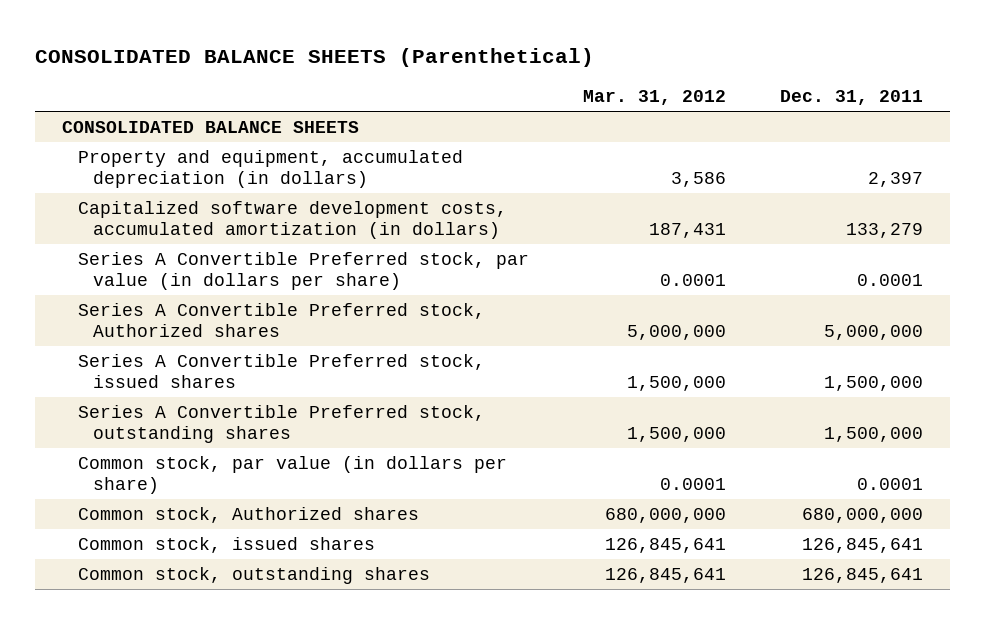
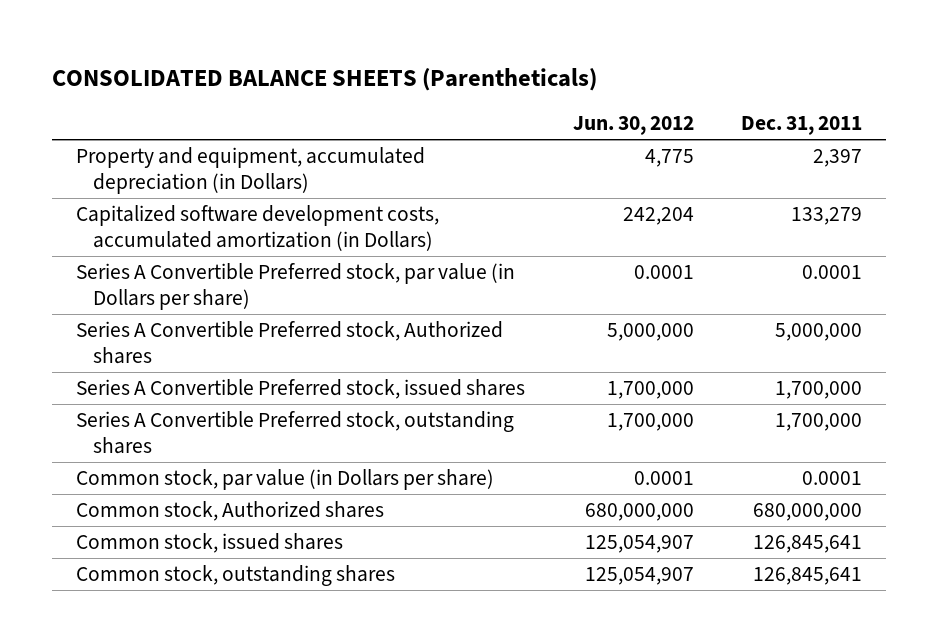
[35,48,595,68] CONSOLIDATED BALANCE SHEETS (Parenthetical) -> [52,67,598,91] CONSOLIDATED BALANCE SHEETS (Parentheticals)
[582,90,726,106] Mar. 31, 2012 -> none
none -> [572,116,694,136] Jun. 30, 2012
[62,120,360,133] CONSOLIDATED BALANCE SHEETS -> none
[77,149,463,189] Property and equipment, accumulated depreciation (in dollars) -> [75,147,425,195] Property and equipment, accumulated depreciation (in Dollars)
[77,200,507,240] Capitalized software development costs, accumulated amortization (in dollars) -> [75,205,439,252] Capitalized software development costs, accumulated amortization (in Dollars)
[77,251,529,291] Series A Convertible Preferred stock, par value (in dollars per share) -> [75,263,515,311] Series A Convertible Preferred stock, par value (in Dollars per share)
[823,376,923,392] 1,500,000 -> [775,381,863,400] 1,700,000
[823,427,923,443] 1,500,000 -> [775,413,863,432] 1,700,000
[77,455,507,495] Common stock, par value (in dollars per share) -> [75,469,494,491] Common stock, par value (in Dollars per share)

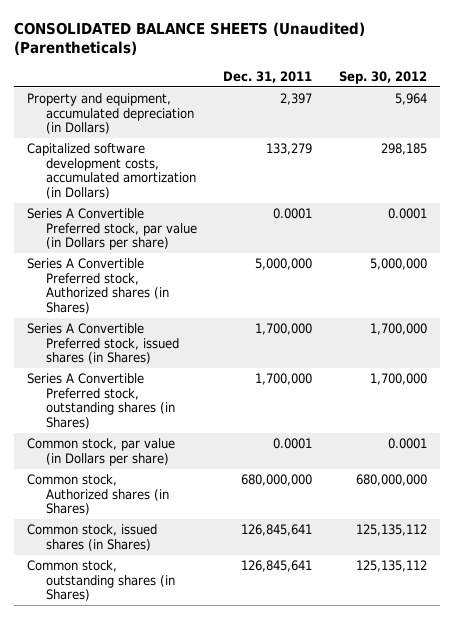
[52,67,598,91] CONSOLIDATED BALANCE SHEETS (Parentheticals) -> [14,21,366,56] CONSOLIDATED BALANCE SHEETS (Unaudited) (Parentheticals)
[572,116,694,136] Jun. 30, 2012 -> none
none -> [338,70,427,84] Sep. 30, 2012
[75,321,503,365] Series A Convertible Preferred stock, Authorized shares -> [27,258,170,315] Series A Convertible Preferred stock, Authorized shares (in Shares)
[75,379,525,400] Series A Convertible Preferred stock, issued shares -> [27,323,180,365] Series A Convertible Preferred stock, issued shares (in Shares)
[75,411,514,455] Series A Convertible Preferred stock, outstanding shares -> [27,373,176,430] Series A Convertible Preferred stock, outstanding shares (in Shares)
[75,501,384,522] Common stock, Authorized shares -> [27,474,170,516] Common stock, Authorized shares (in Shares)
[75,533,343,554] Common stock, issued shares -> [27,524,158,551] Common stock, issued shares (in Shares)
[75,565,395,587] Common stock, outstanding shares -> [27,560,176,602] Common stock, outstanding shares (in Shares)

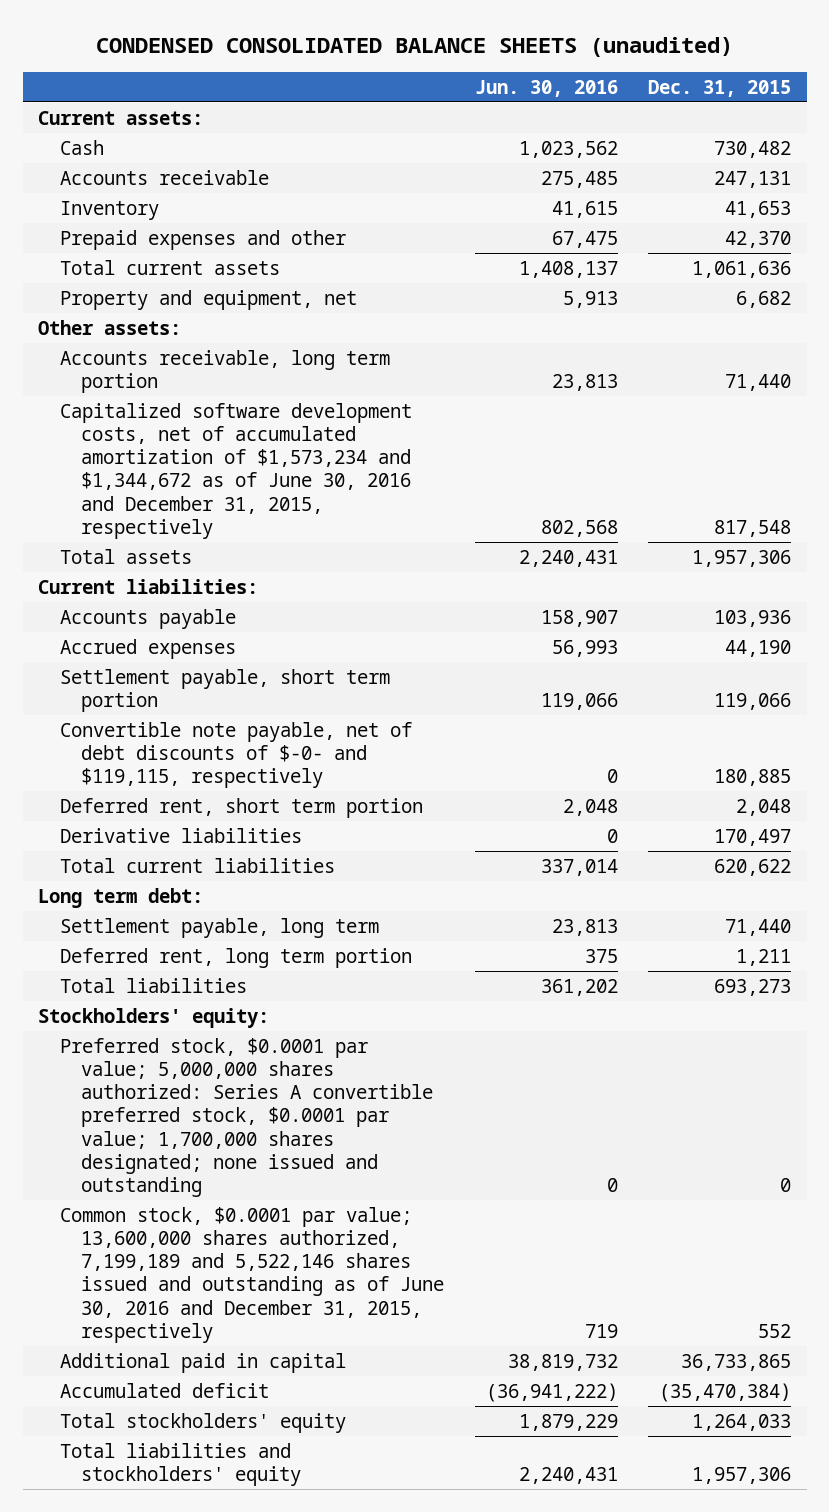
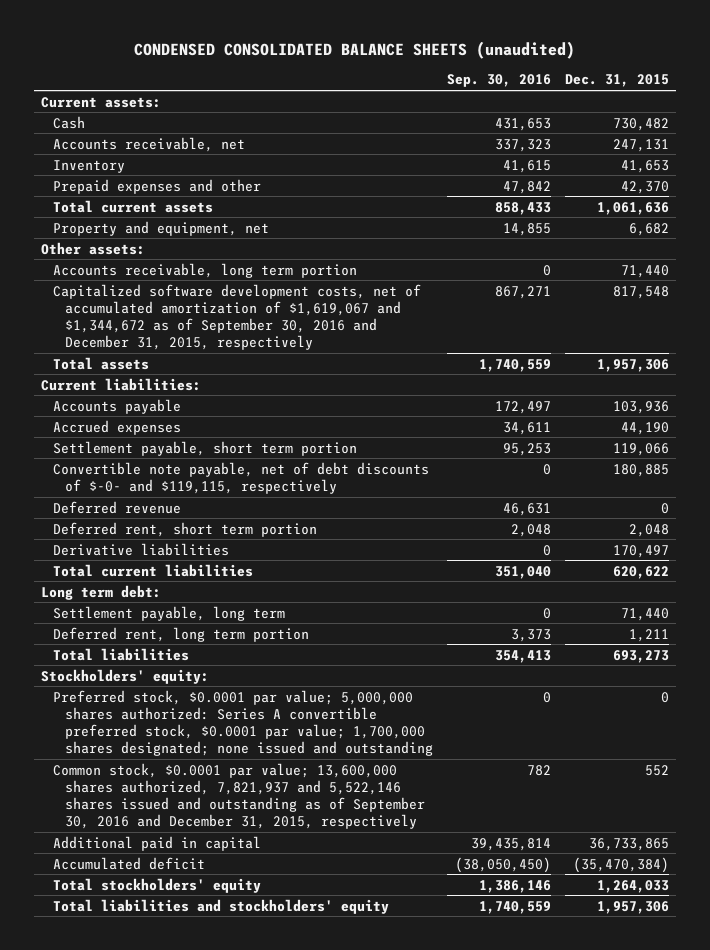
[474,79,618,97] Jun. 30, 2016 -> none
none -> [446,74,551,88] Sep. 30, 2016
[59,169,269,185] Accounts receivable -> [52,136,245,152] Accounts receivable, net
[59,402,412,539] Capitalized software development costs, net of accumulated amortization of $1,573,234 and $1,344,672 as of June 30, 2016 and December 31, 2015, respectively -> [52,283,421,350] Capitalized software development costs, net of accumulated amortization of $1,619,067 and $1,344,672 as of September 30, 2016 and December 31, 2015, respectively
none -> [52,500,181,514] Deferred revenue
[59,1206,444,1343] Common stock, $0.0001 par value; 13,600,000 shares authorized, 7,199,189 and 5,522,146 shares issued and outstanding as of June 30, 2016 and December 31, 2015, respectively -> [52,762,425,829] Common stock, $0.0001 par value; 13,600,000 shares authorized, 7,821,937 and 5,522,146 shares issued and outstanding as of September 30, 2016 and December 31, 2015, respectively

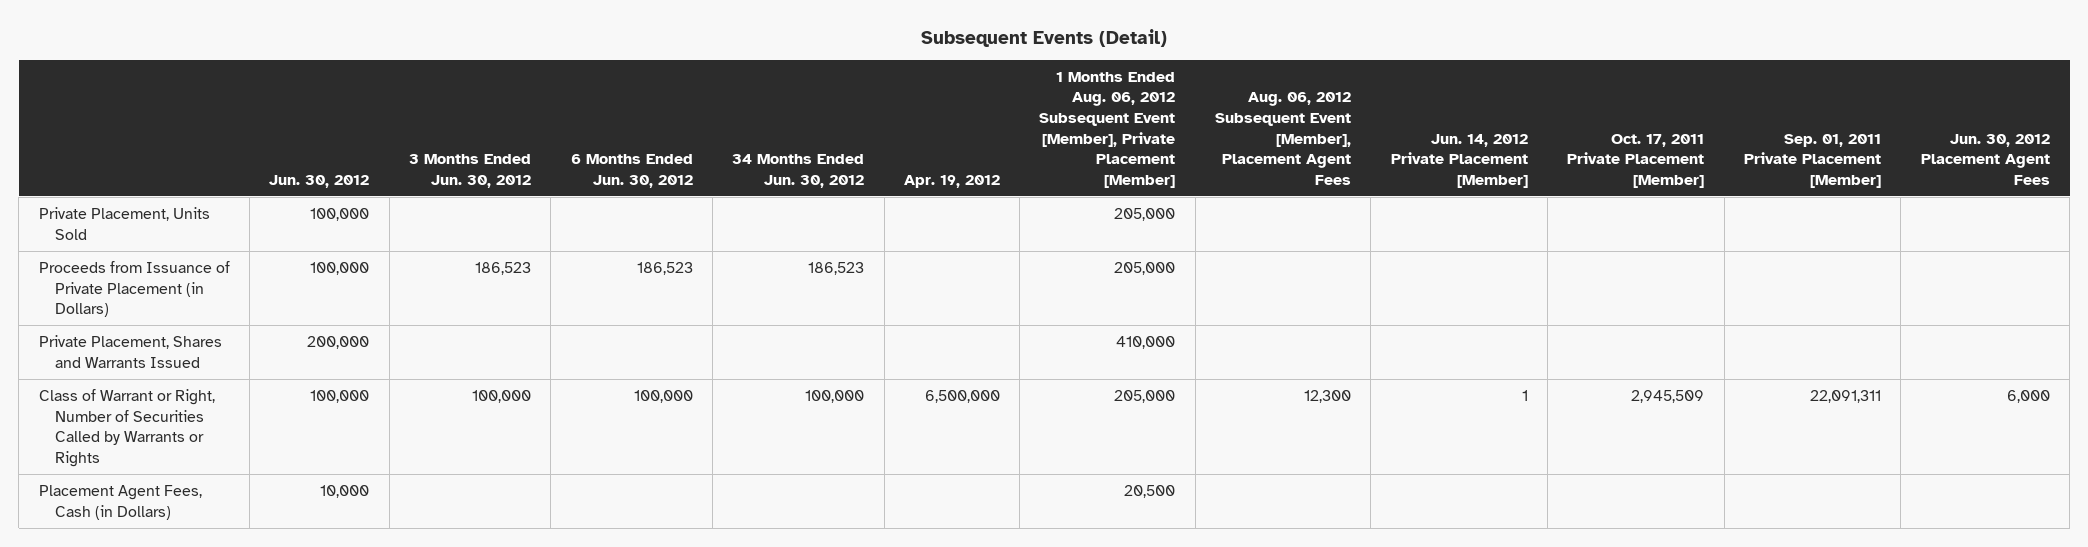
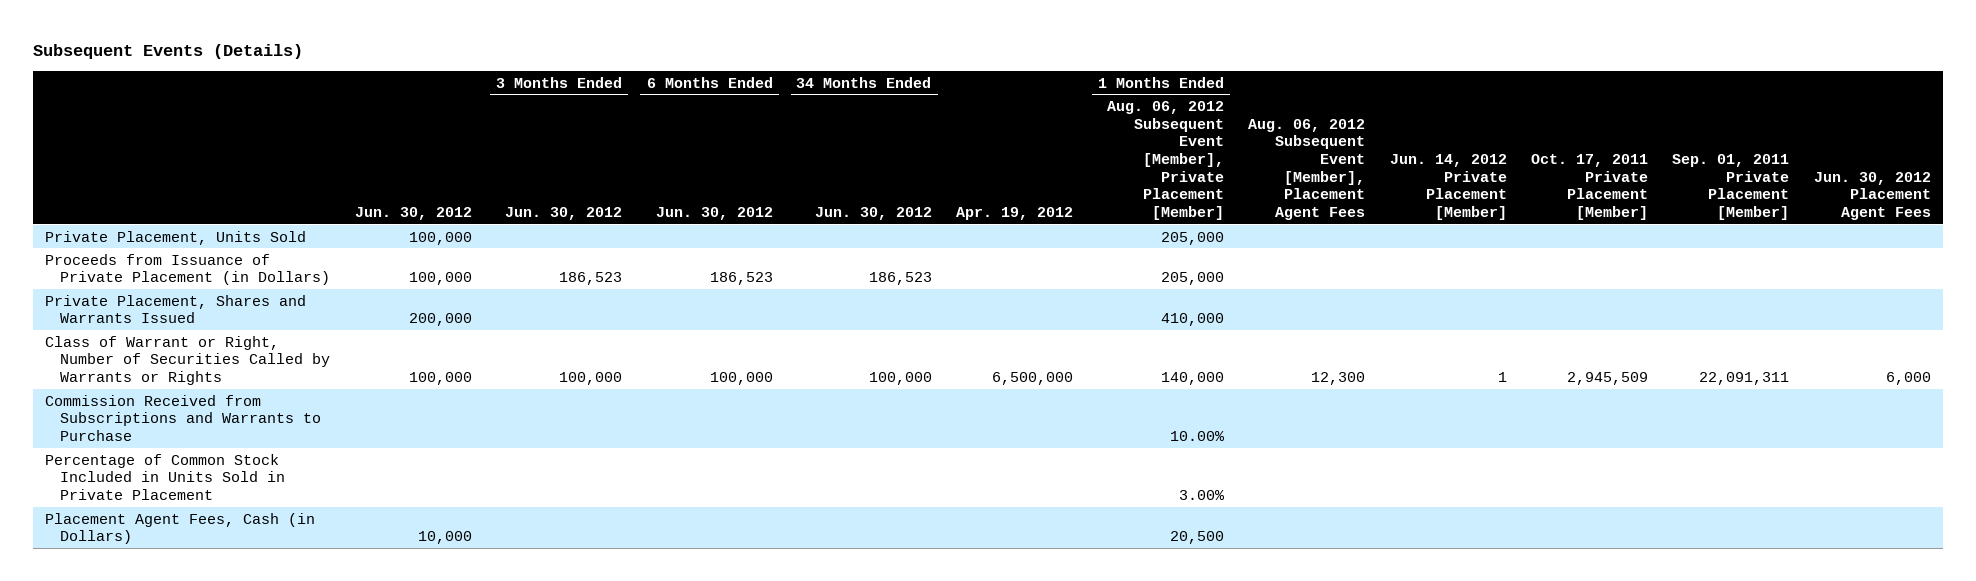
[921,28,1168,47] Subsequent Events (Detail) -> [33,44,304,60] Subsequent Events (Details)
[1114,390,1176,404] 205,000 -> [1160,371,1224,385] 140,000
none -> [45,394,322,441] Commission Received from Subscriptions and Warrants to Purchase
none -> [45,453,286,500] Percentage of Common Stock Included in Units Sold in Private Placement

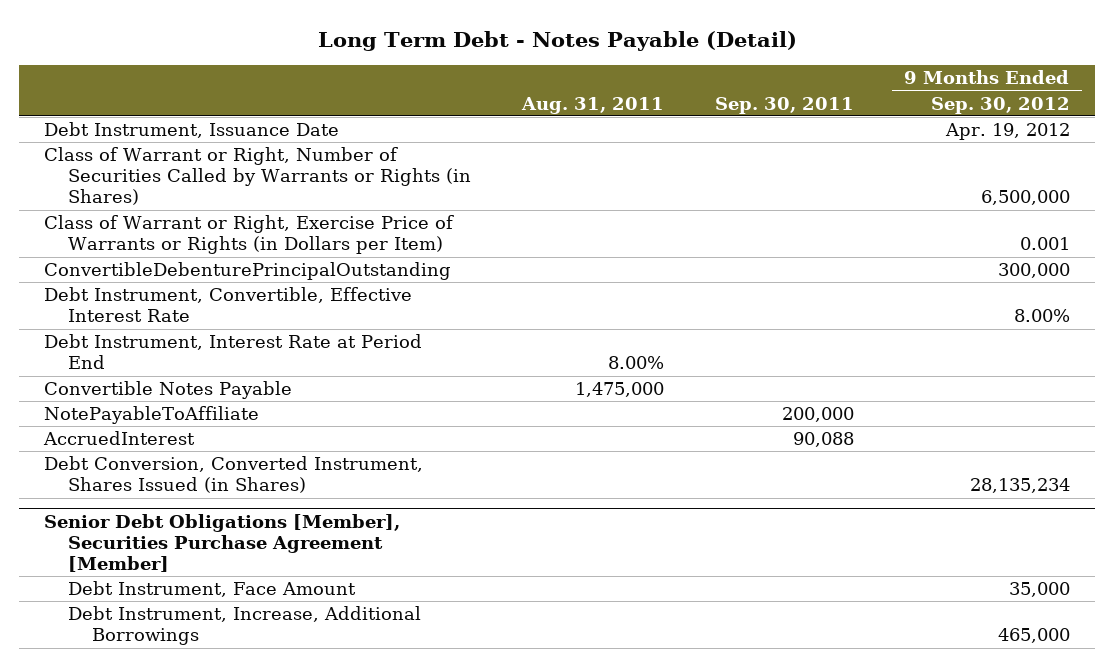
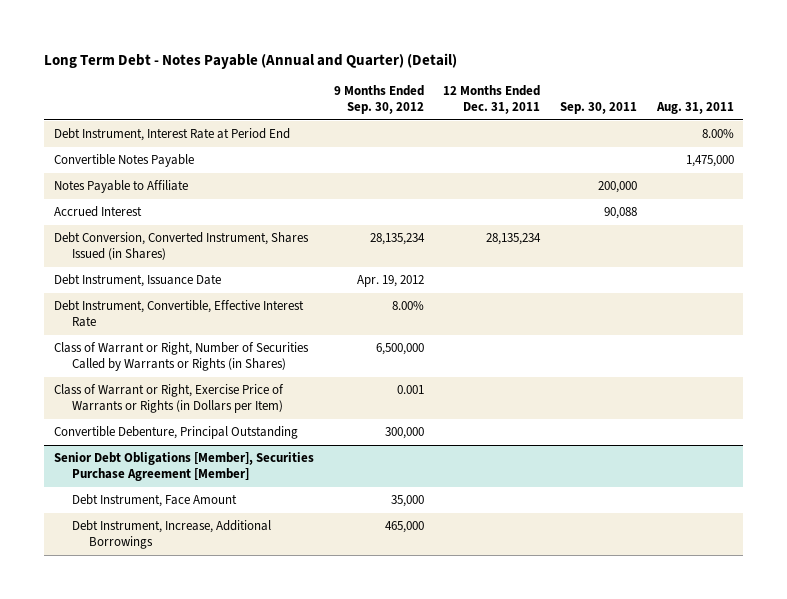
[317,30,797,51] Long Term Debt - Notes Payable (Detail) -> [43,52,457,69] Long Term Debt - Notes Payable (Annual and Quarter) (Detail)
none -> [443,85,541,114] 12 Months Ended Dec. 31, 2011
[44,262,452,281] ConvertibleDebenturePrincipalOutstanding -> none
[44,406,260,425] NotePayableToAffiliate -> none
none -> [53,180,188,194] Notes Payable to Affiliate
[43,431,196,446] AccruedInterest -> [53,206,142,218] Accrued Interest
[44,122,340,139] Debt Instrument, Issuance Date -> [53,274,221,288] Debt Instrument, Issuance Date
[44,287,413,323] Debt Instrument, Convertible, Effective Interest Rate -> [53,300,304,328] Debt Instrument, Convertible, Effective Interest Rate
[44,147,471,206] Class of Warrant or Right, Number of Securities Called by Warrants or Rights (in Shares) -> [53,342,309,372] Class of Warrant or Right, Number of Securities Called by Warrants or Rights (in Shares)
[44,215,455,255] Class of Warrant or Right, Exercise Price of Warrants or Rights (in Dollars per Item) -> [53,384,284,414] Class of Warrant or Right, Exercise Price of Warrants or Rights (in Dollars per Item)
none -> [53,426,298,440] Convertible Debenture, Principal Outstanding

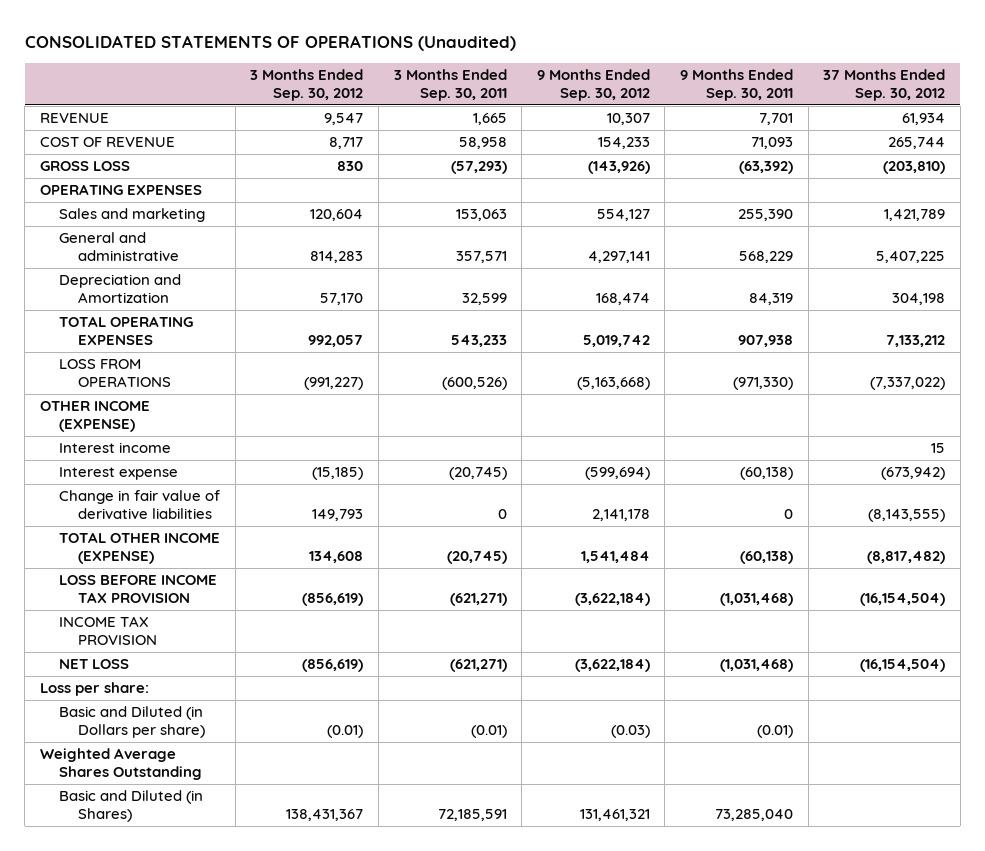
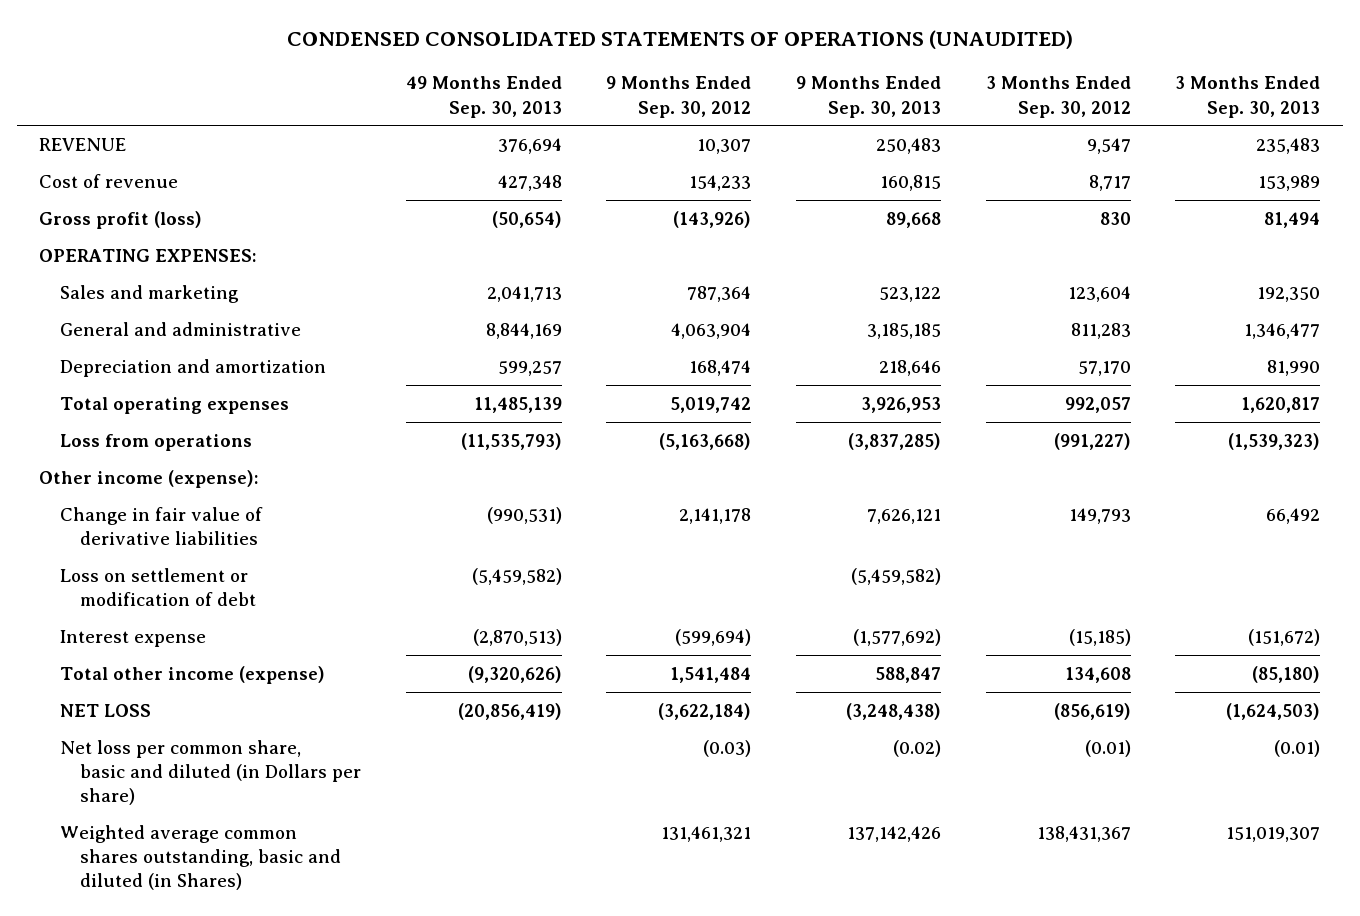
[24,34,516,51] CONSOLIDATED STATEMENTS OF OPERATIONS (Unaudited) -> [286,29,1073,49] CONDENSED CONSOLIDATED STATEMENTS OF OPERATIONS (UNAUDITED)
[393,69,507,101] 3 Months Ended Sep. 30, 2011 -> none
[680,69,794,101] 9 Months Ended Sep. 30, 2011 -> none
[823,69,946,101] 37 Months Ended Sep. 30, 2012 -> none
none -> [405,76,562,118] 49 Months Ended Sep. 30, 2013
none -> [795,76,941,118] 9 Months Ended Sep. 30, 2013
none -> [1175,76,1321,118] 3 Months Ended Sep. 30, 2013
[59,442,172,454] Interest income -> none
[39,137,175,148] COST OF REVENUE -> [39,173,179,188] Cost of revenue
[39,161,130,172] GROSS LOSS -> [39,210,203,229] Gross profit (loss)
[39,184,202,196] OPERATING EXPENSES -> [39,248,258,262] OPERATING EXPENSES:
[310,209,364,222] 120,604 -> [1067,285,1131,302] 123,604
[596,209,650,222] 554,127 -> [687,285,752,302] 787,364
[310,251,364,264] 814,283 -> [1070,322,1131,339] 811,283
[587,251,650,264] 4,297,141 -> [671,322,752,339] 4,063,904
[59,274,182,304] Depreciation and Amortization -> [59,358,326,377] Depreciation and amortization
[59,316,194,346] TOTAL OPERATING EXPENSES -> [59,396,289,414] Total operating expenses
[59,359,172,388] LOSS FROM OPERATIONS -> [59,433,252,451] Loss from operations
[39,401,150,433] OTHER INCOME (EXPENSE) -> [39,469,260,488] Other income (expense):
[59,575,218,604] LOSS BEFORE INCOME TAX PROVISION -> none
[59,616,158,646] INCOME TAX PROVISION -> none
none -> [59,567,256,606] Loss on settlement or modification of debt
[59,467,179,481] Interest expense -> [59,629,206,647] Interest expense
[59,532,221,565] TOTAL OTHER INCOME (EXPENSE) -> [59,665,325,684] Total other income (expense)
[39,682,149,697] Loss per share: -> none
[39,748,203,781] Weighted Average Shares Outstanding -> none
[59,706,206,739] Basic and Diluted (in Dollars per share) -> [59,739,361,806] Net loss per common share, basic and diluted (in Dollars per share)
[59,790,204,823] Basic and Diluted (in Shares) -> [59,824,341,891] Weighted average common shares outstanding, basic and diluted (in Shares)

